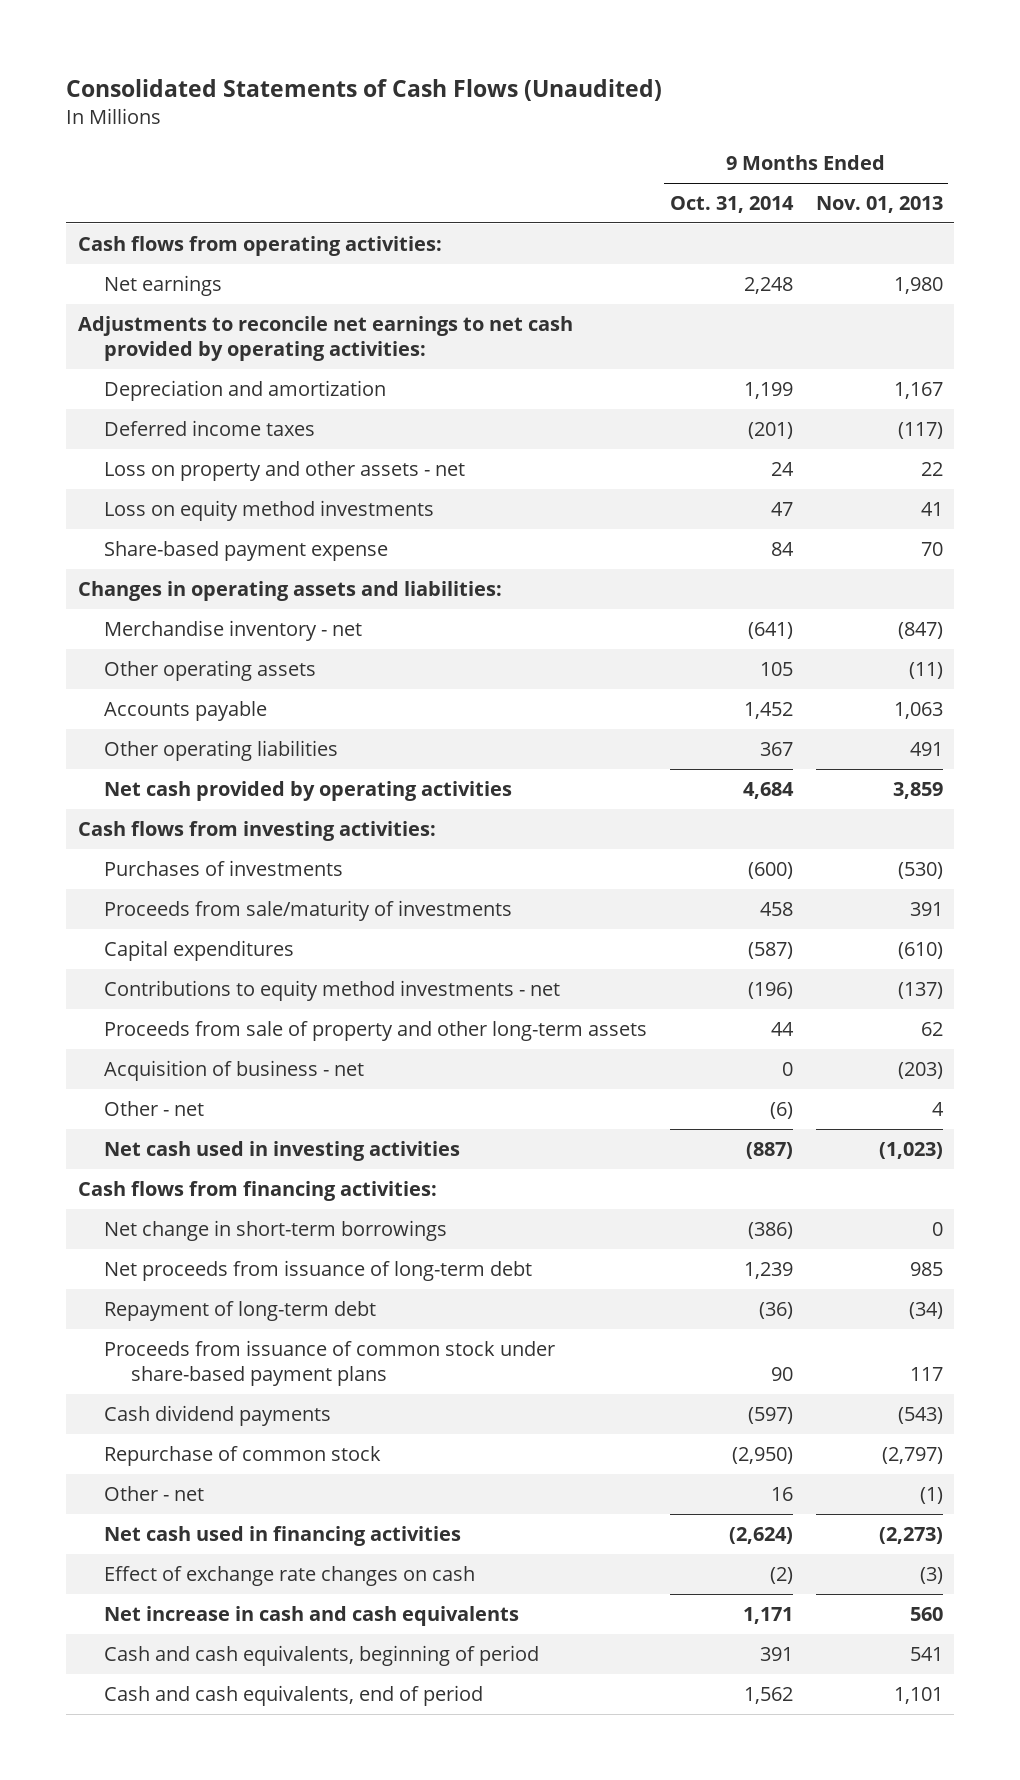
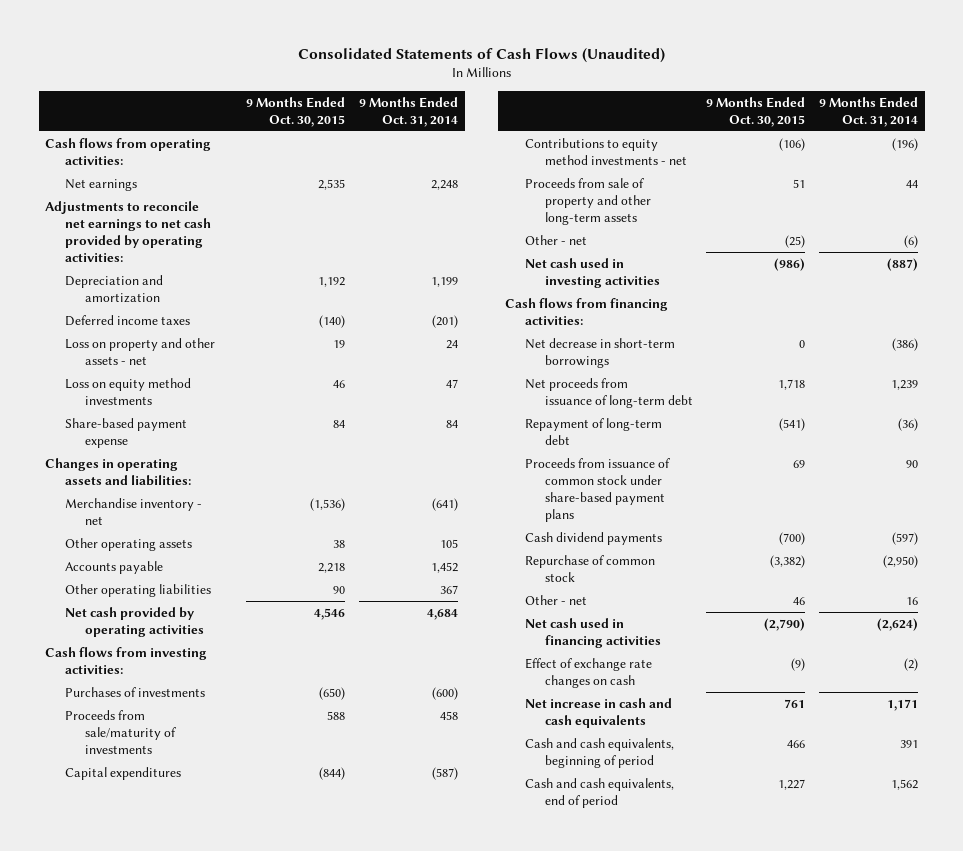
[815,196,943,214] Nov. 01, 2013 -> none
none -> [246,96,346,127] 9 Months Ended Oct. 30, 2015
[104,1059,365,1081] Acquisition of business - net -> none
[104,1219,448,1241] Net change in short-term borrowings -> [524,337,675,368] Net decrease in short-term borrowings

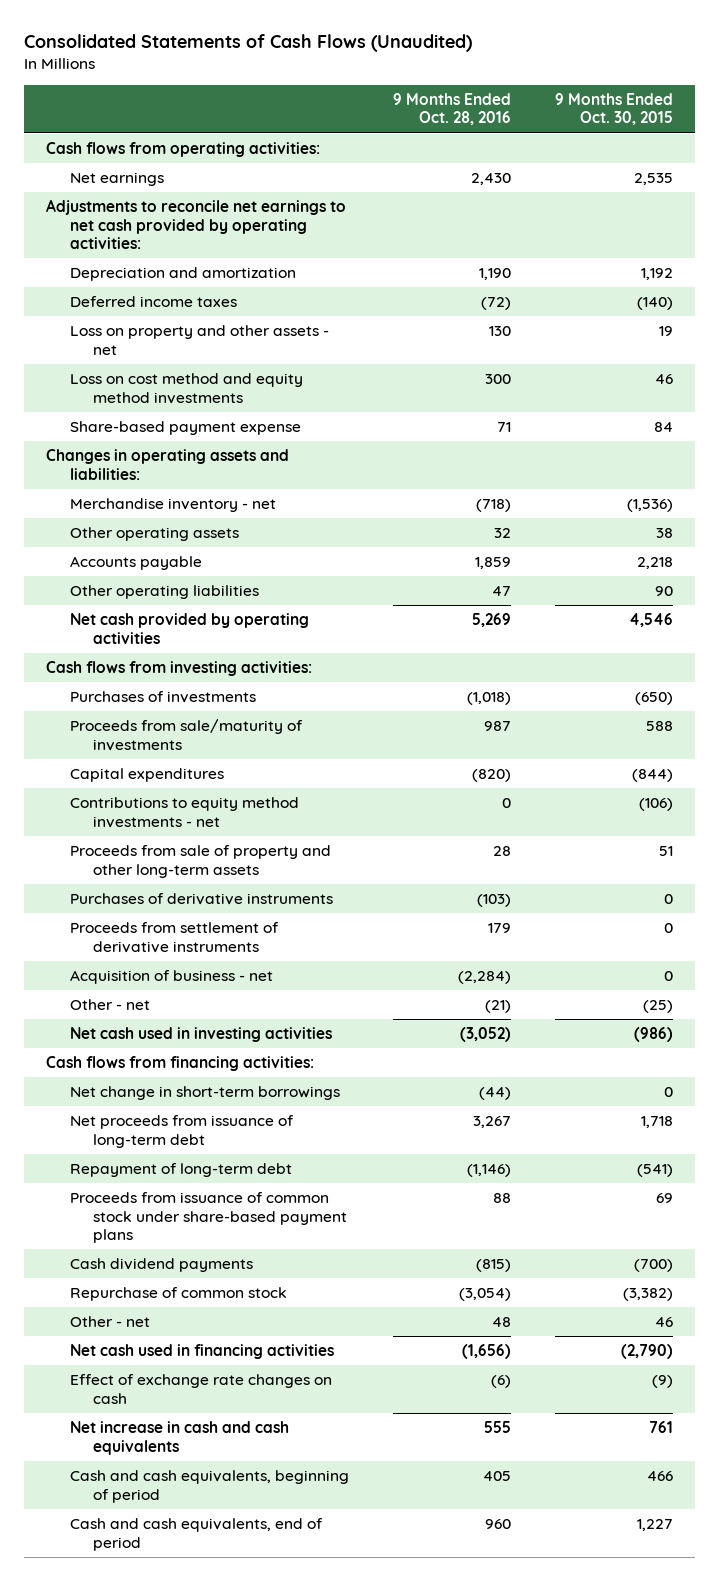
[359,96,459,127] 9 Months Ended Oct. 31, 2014 -> none
none -> [392,93,511,126] 9 Months Ended Oct. 28, 2016
[65,377,192,405] Loss on equity method investments -> [69,373,303,404] Loss on cost method and equity method investments
none -> [69,893,333,906] Purchases of derivative instruments
none -> [69,922,279,953] Proceeds from settlement of derivative instruments
none -> [69,970,273,985] Acquisition of business - net
[524,337,675,368] Net decrease in short-term borrowings -> [69,1086,340,1101] Net change in short-term borrowings

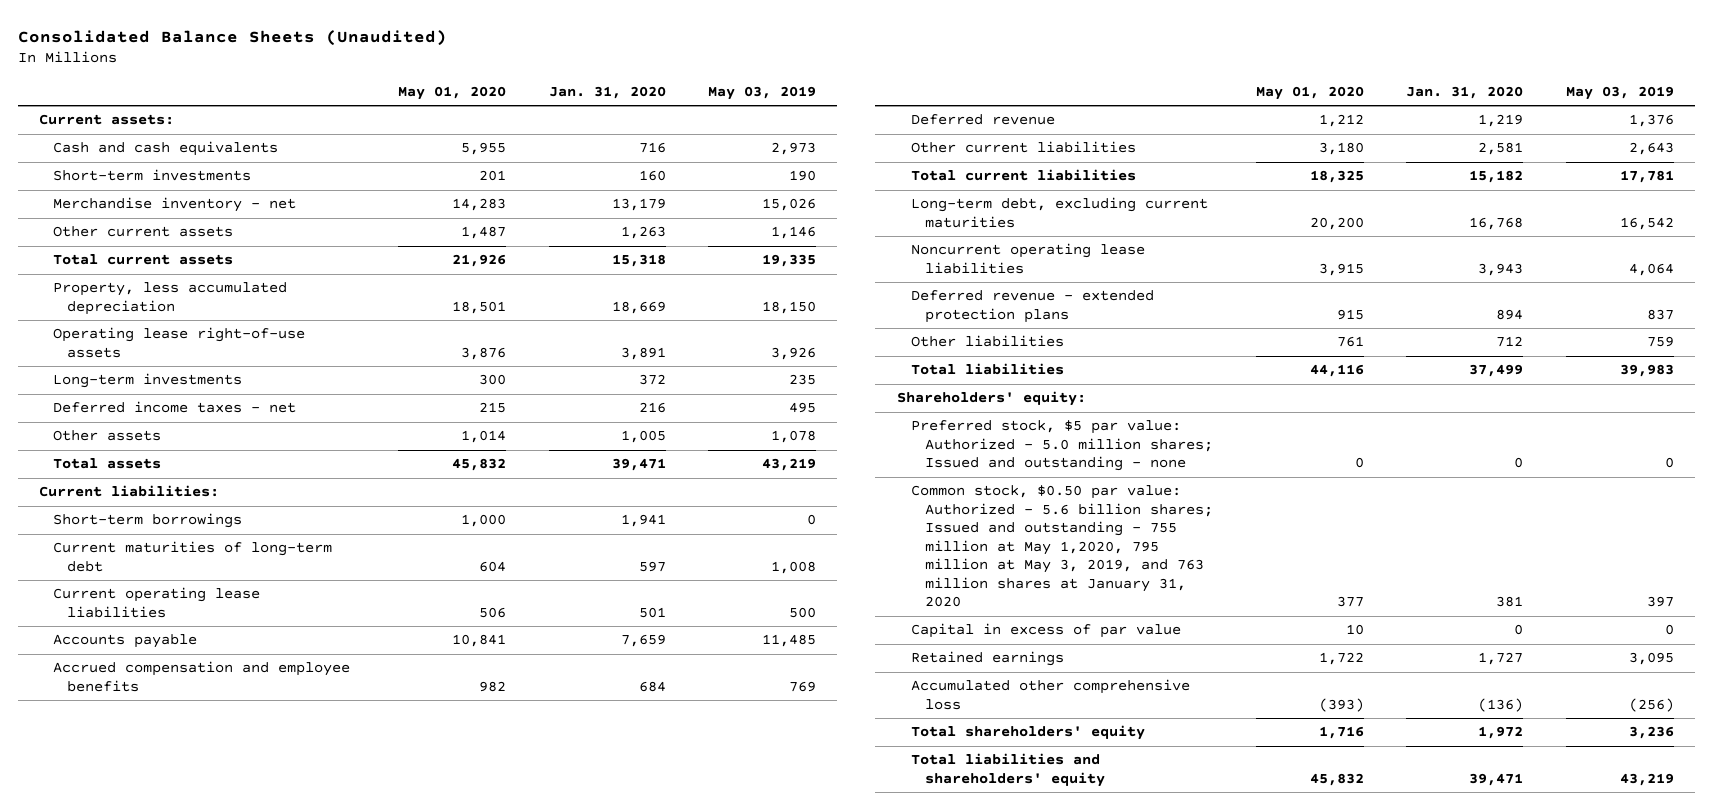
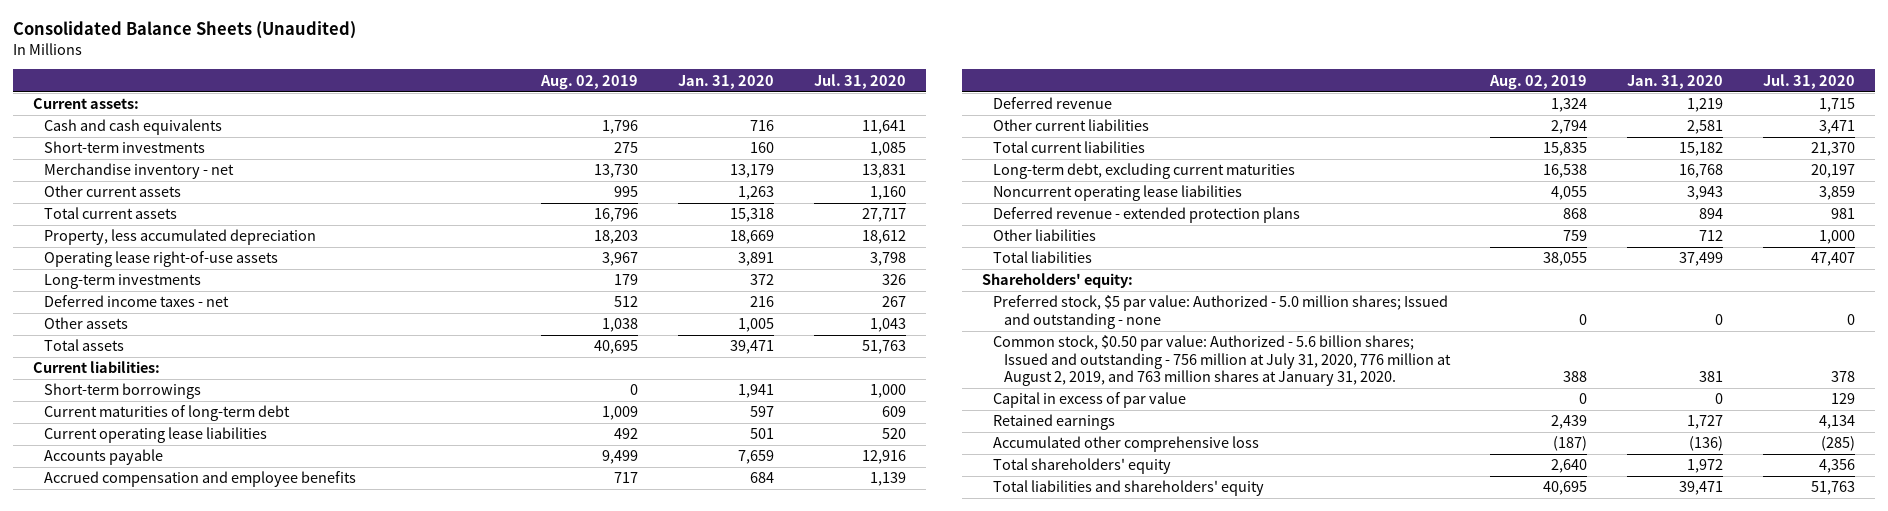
[398,85,507,100] May 01, 2020 -> none
[708,85,817,100] May 03, 2019 -> none
none -> [539,74,638,90] Aug. 02, 2019
none -> [813,73,906,89] Jul. 31, 2020
[910,485,1214,608] Common stock, $0.50 par value: Authorized - 5.6 billion shares; Issued and outstanding - 755 million at May 1,2020, 795 million at May 3, 2019, and 763 million shares at January 31, 2020 -> [992,335,1451,386] Common stock, $0.50 par value: Authorized - 5.6 billion shares; Issued and outstanding - 756 million at July 31, 2020, 776 million at August 2, 2019, and 763 million shares at January 31, 2020.

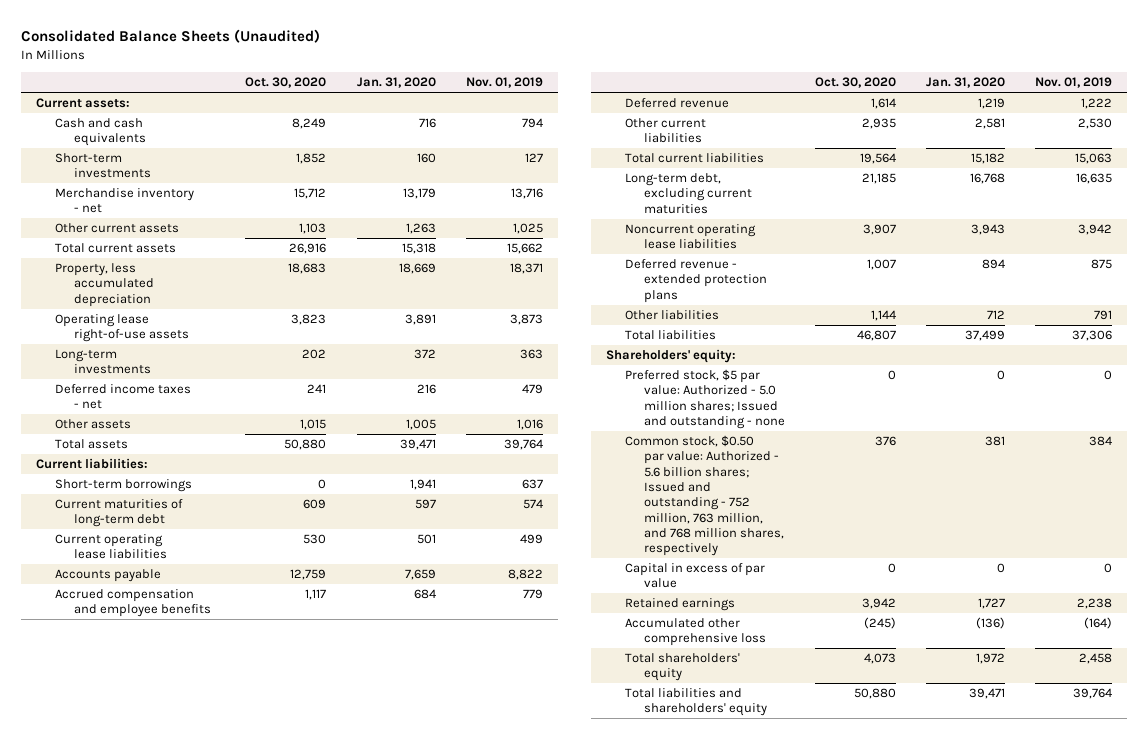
[539,74,638,90] Aug. 02, 2019 -> none
[813,73,906,89] Jul. 31, 2020 -> none
none -> [245,77,327,89] Oct. 30, 2020
none -> [465,77,543,89] Nov. 01, 2019
[992,335,1451,386] Common stock, $0.50 par value: Authorized - 5.6 billion shares; Issued and outstanding - 756 million at July 31, 2020, 776 million at August 2, 2019, and 763 million shares at January 31, 2020. -> [624,435,784,557] Common stock, $0.50 par value: Authorized - 5.6 billion shares; Issued and outstanding - 752 million, 763 million, and 768 million shares, respectively

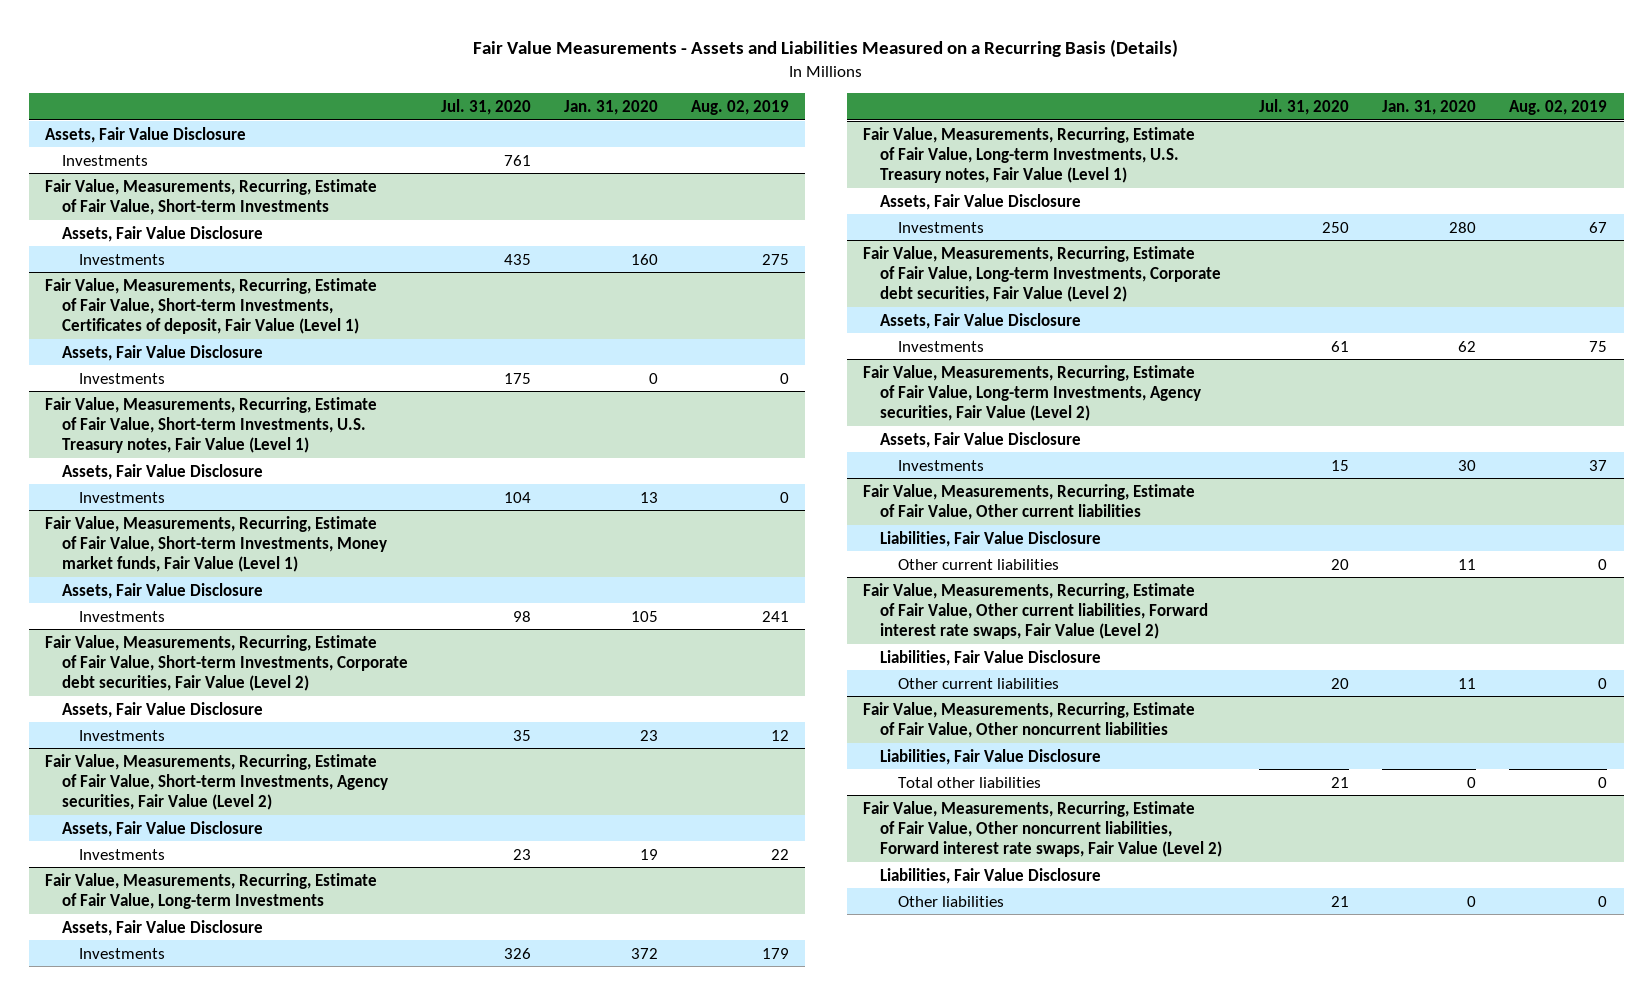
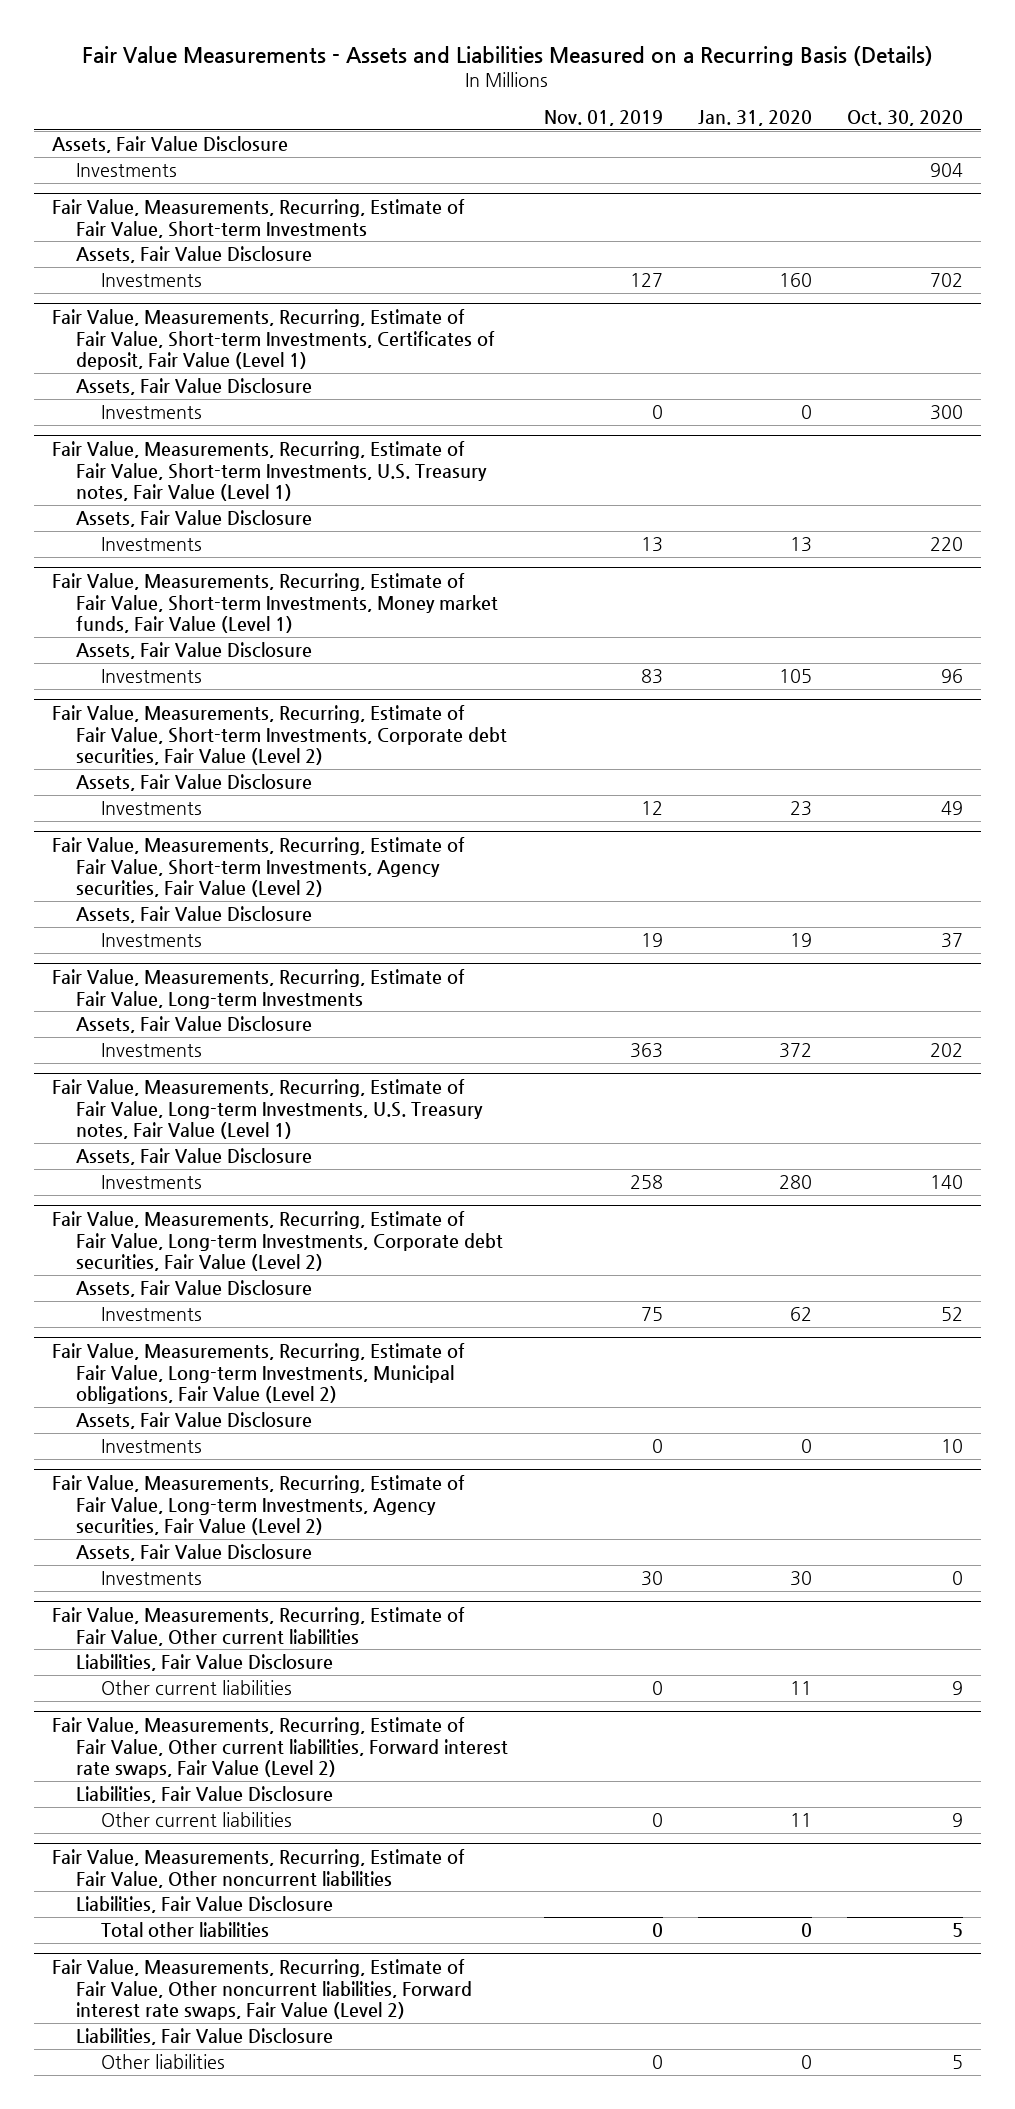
[441,99,532,116] Jul. 31, 2020 -> none
[690,100,789,116] Aug. 02, 2019 -> none
none -> [543,110,663,127] Nov. 01, 2019
none -> [847,110,964,127] Oct. 30, 2020
none -> [51,1343,465,1405] Fair Value, Measurements, Recurring, Estimate of Fair Value, Long-term Investments, Municipal obligations, Fair Value (Level 2)
none -> [76,1412,313,1430] Assets, Fair Value Disclosure
none -> [100,1439,202,1454] Investments

